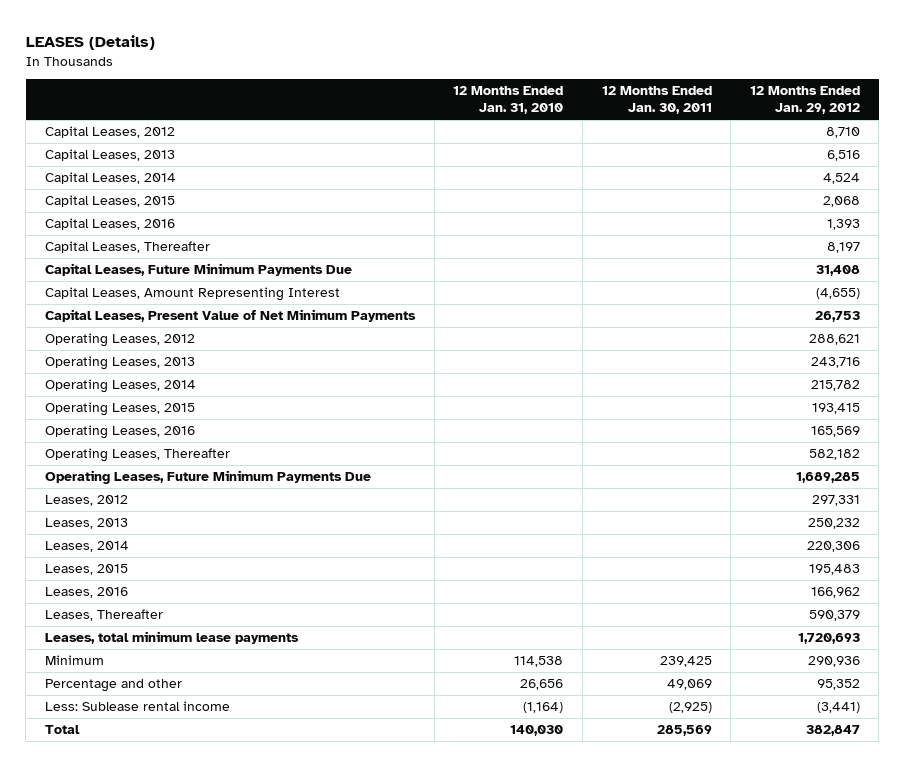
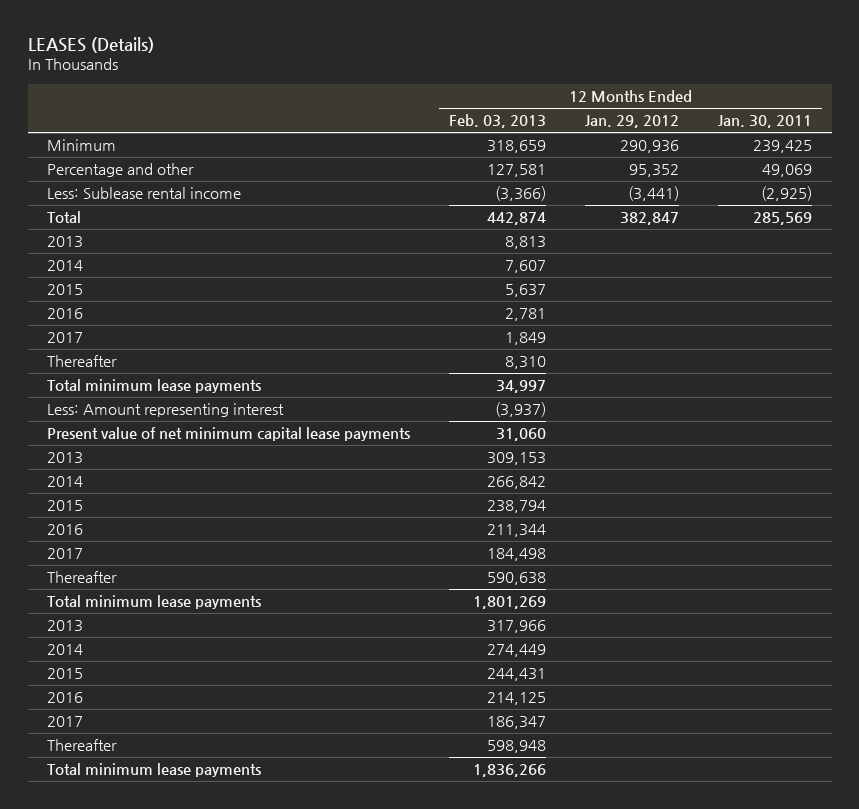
[453,86,564,115] 12 Months Ended Jan. 31, 2010 -> none
none -> [449,114,547,129] Feb. 03, 2013
[45,126,176,139] Capital Leases, 2012 -> none
[45,149,176,162] Capital Leases, 2013 -> none
[45,172,177,185] Capital Leases, 2014 -> none
[45,195,176,208] Capital Leases, 2015 -> none
[45,218,176,231] Capital Leases, 2016 -> none
[45,241,211,254] Capital Leases, Thereafter -> none
[45,263,353,277] Capital Leases, Future Minimum Payments Due -> none
[45,287,341,302] Capital Leases, Amount Representing Interest -> none
[45,309,417,323] Capital Leases, Present Value of Net Minimum Payments -> none
[45,333,196,348] Operating Leases, 2012 -> none
[45,356,196,371] Operating Leases, 2013 -> none
[45,379,197,394] Operating Leases, 2014 -> none
[45,402,196,417] Operating Leases, 2015 -> none
[45,425,196,440] Operating Leases, 2016 -> none
[45,448,231,463] Operating Leases, Thereafter -> none
[45,470,372,485] Operating Leases, Future Minimum Payments Due -> none
[45,495,129,507] Leases, 2012 -> none
[45,518,129,530] Leases, 2013 -> none
[45,541,130,553] Leases, 2014 -> none
[45,564,129,576] Leases, 2015 -> none
[45,587,129,599] Leases, 2016 -> none
[45,609,164,622] Leases, Thereafter -> none
[45,631,300,645] Leases, total minimum lease payments -> none
none -> [47,236,84,249] 2013
none -> [47,260,84,272] 2014
none -> [47,284,84,296] 2015
none -> [47,308,84,320] 2016
none -> [47,332,84,344] 2017
none -> [47,355,118,368] Thereafter
none -> [47,379,262,394] Total minimum lease payments
none -> [47,403,285,418] Less: Amount representing interest
none -> [47,427,411,442] Present value of net minimum capital lease payments
none -> [47,452,84,465] 2013
none -> [47,476,84,488] 2014
none -> [47,500,84,512] 2015
none -> [47,524,84,536] 2016
none -> [47,548,84,560] 2017
none -> [47,571,118,584] Thereafter
none -> [47,595,262,610] Total minimum lease payments
none -> [47,620,84,633] 2013
none -> [47,644,84,656] 2014
none -> [47,668,84,680] 2015
none -> [47,692,84,704] 2016
none -> [47,716,84,728] 2017
none -> [47,739,118,752] Thereafter
none -> [47,763,262,778] Total minimum lease payments

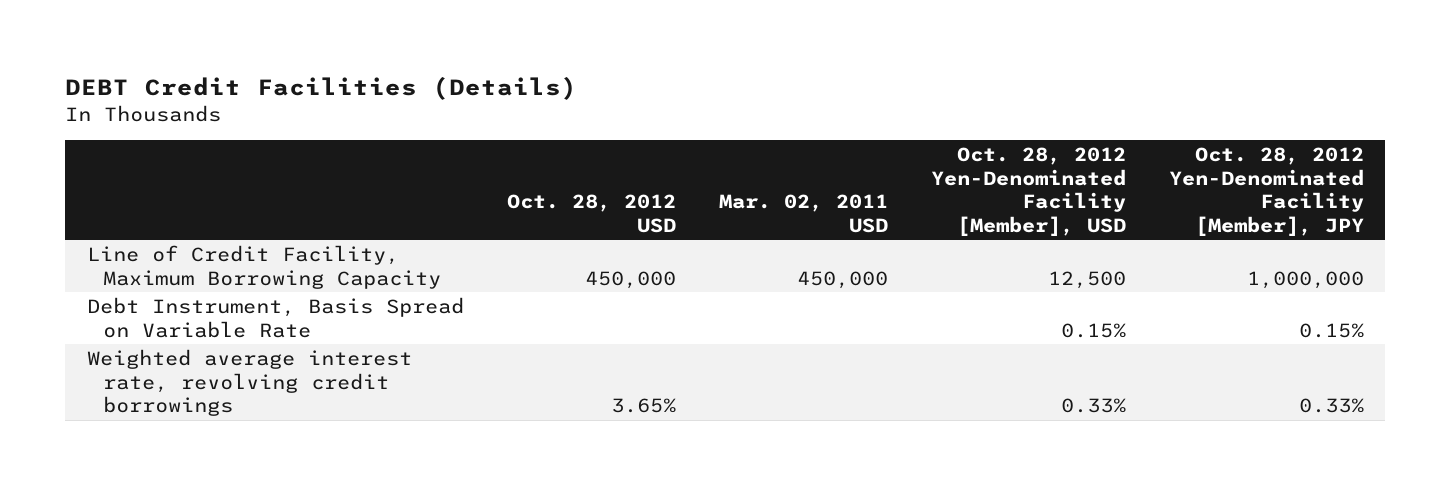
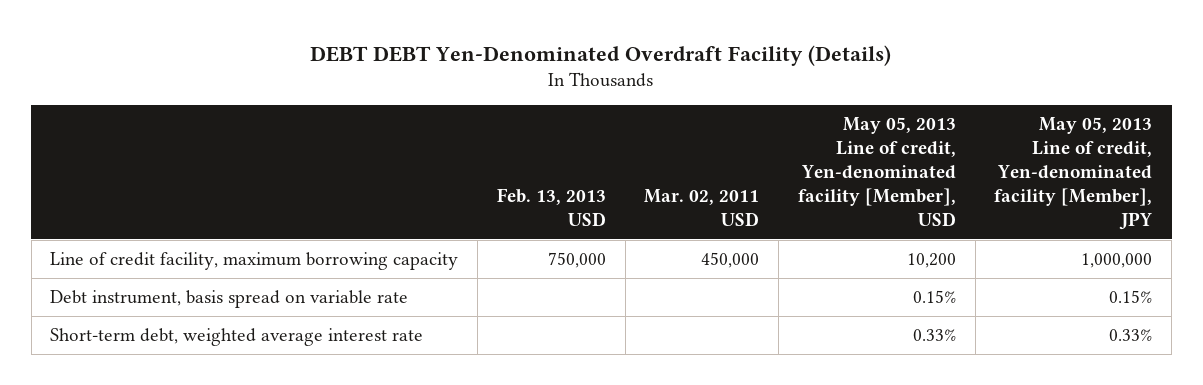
[65,75,578,100] DEBT Credit Facilities (Details) -> [310,44,892,66] DEBT DEBT Yen-Denominated Overdraft Facility (Details)
[506,194,676,233] Oct. 28, 2012 USD -> none
[930,147,1126,236] Oct. 28, 2012 Yen-Denominated Facility [Member], USD -> none
[1168,147,1364,236] Oct. 28, 2012 Yen-Denominated Facility [Member], JPY -> none
none -> [496,188,606,227] Feb. 13, 2013 USD
none -> [797,117,956,227] May 05, 2013 Line of credit, Yen-denominated facility [Member], USD
none -> [994,117,1153,231] May 05, 2013 Line of credit, Yen-denominated facility [Member], JPY
[86,245,441,289] Line of Credit Facility, Maximum Borrowing Capacity -> [50,252,459,271] Line of credit facility, maximum borrowing capacity
[86,297,464,338] Debt Instrument, Basis Spread on Variable Rate -> [50,290,409,309] Debt instrument, basis spread on variable rate
[86,349,412,417] Weighted average interest rate, revolving credit borrowings -> [50,328,424,347] Short-term debt, weighted average interest rate

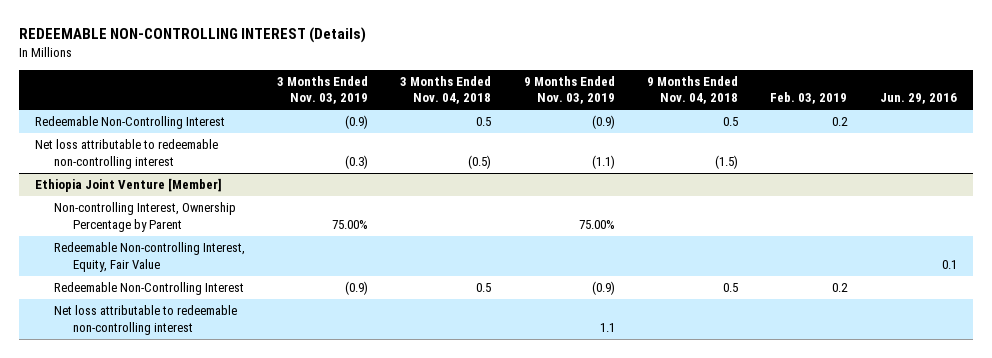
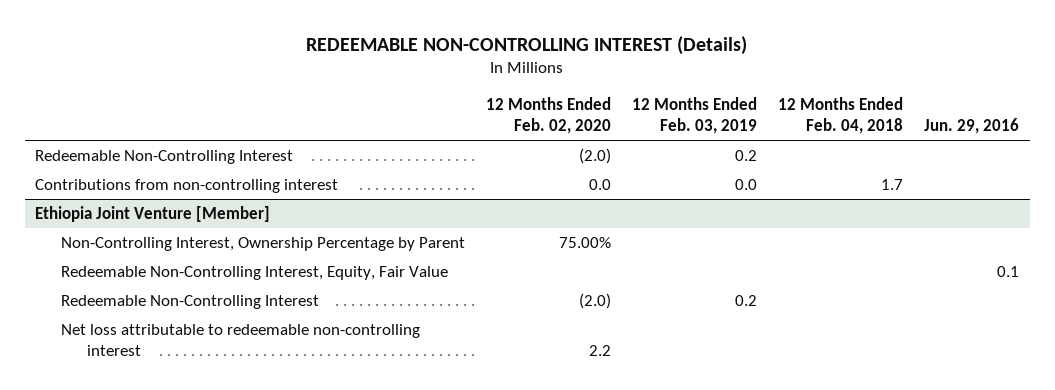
[277,75,369,105] 3 Months Ended Nov. 03, 2019 -> none
[400,75,492,105] 3 Months Ended Nov. 04, 2018 -> none
[523,75,615,105] 9 Months Ended Nov. 03, 2019 -> none
[647,75,739,105] 9 Months Ended Nov. 04, 2018 -> none
[770,92,848,105] Feb. 03, 2019 -> none
none -> [486,97,612,134] 12 Months Ended Feb. 02, 2020
none -> [632,97,758,134] 12 Months Ended Feb. 03, 2019
none -> [778,97,904,134] 12 Months Ended Feb. 04, 2018
[35,139,219,169] Net loss attributable to redeemable non-controlling interest -> none
none -> [35,179,339,194] Contributions from non-controlling interest
[53,202,236,232] Non-controlling Interest, Ownership Percentage by Parent -> [60,237,465,252] Non-Controlling Interest, Ownership Percentage by Parent
[53,242,245,272] Redeemable Non-controlling Interest, Equity, Fair Value -> [60,266,448,281] Redeemable Non-Controlling Interest, Equity, Fair Value

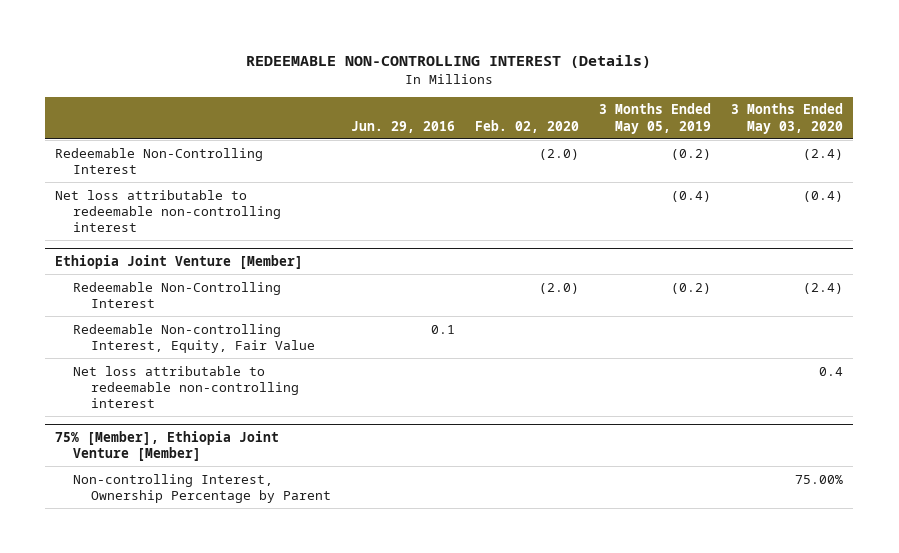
[486,97,612,134] 12 Months Ended Feb. 02, 2020 -> none
[632,97,758,134] 12 Months Ended Feb. 03, 2019 -> none
[778,97,904,134] 12 Months Ended Feb. 04, 2018 -> none
none -> [475,119,580,133] Feb. 02, 2020
none -> [599,103,712,134] 3 Months Ended May 05, 2019
none -> [731,103,844,134] 3 Months Ended May 03, 2020
[35,179,339,194] Contributions from non-controlling interest -> none
none -> [55,189,282,233] Net loss attributable to redeemable non-controlling interest
[60,237,465,252] Non-Controlling Interest, Ownership Percentage by Parent -> none
[60,266,448,281] Redeemable Non-Controlling Interest, Equity, Fair Value -> none
none -> [73,323,316,353] Redeemable Non-controlling Interest, Equity, Fair Value
none -> [55,430,280,462] 75% [Member], Ethiopia Joint Venture [Member]
none -> [73,473,332,503] Non-controlling Interest, Ownership Percentage by Parent

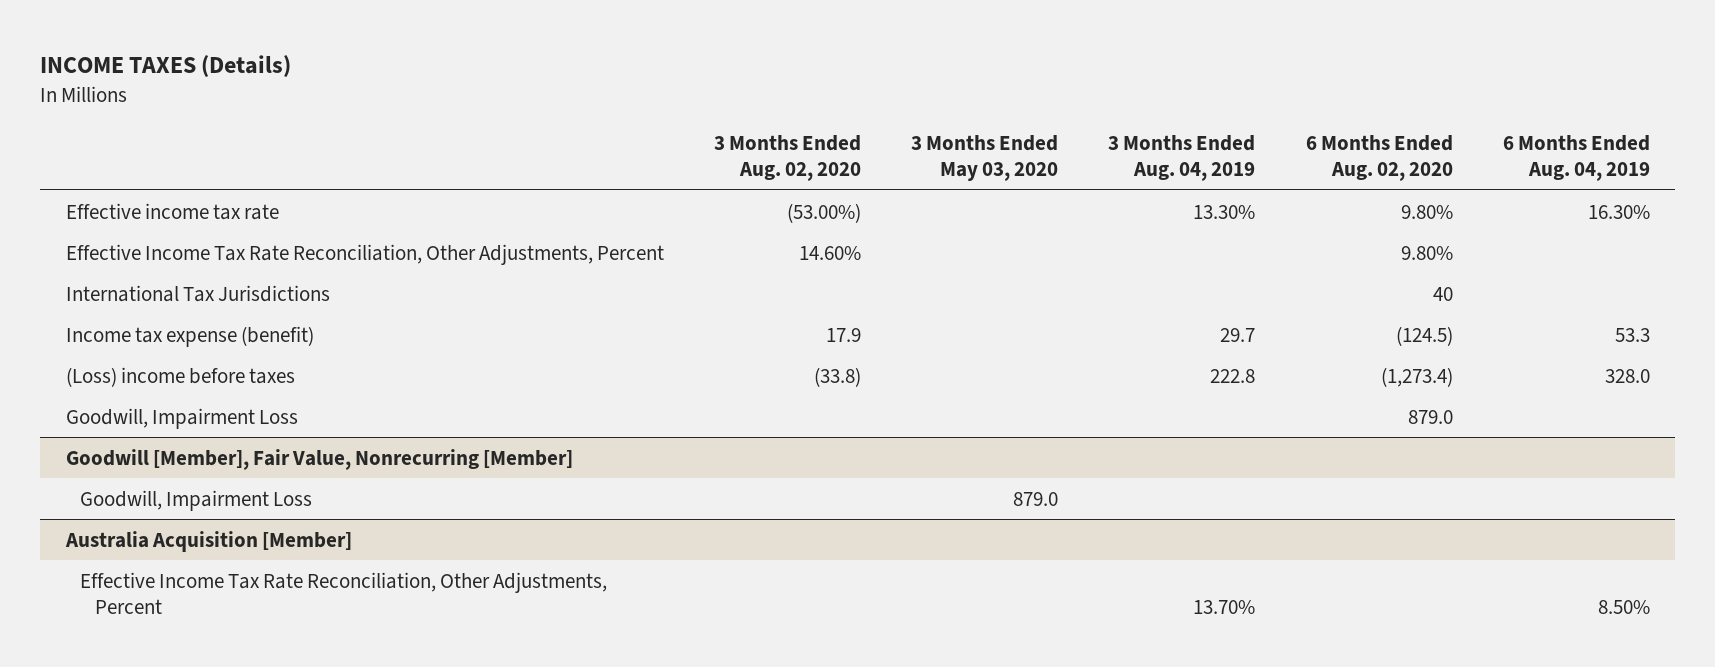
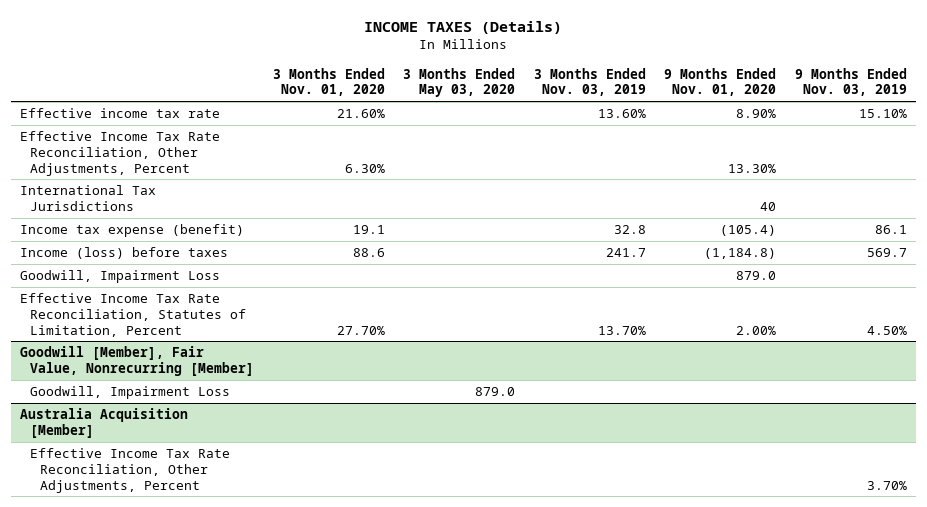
[713,135,861,182] 3 Months Ended Aug. 02, 2020 -> none
[1108,135,1256,182] 3 Months Ended Aug. 04, 2019 -> none
[1305,135,1453,182] 6 Months Ended Aug. 02, 2020 -> none
[1502,135,1650,182] 6 Months Ended Aug. 04, 2019 -> none
none -> [272,67,385,97] 3 Months Ended Nov. 01, 2020
none -> [533,67,646,97] 3 Months Ended Nov. 03, 2019
none -> [664,67,777,97] 9 Months Ended Nov. 01, 2020
none -> [794,67,907,97] 9 Months Ended Nov. 03, 2019
[65,366,295,387] (Loss) income before taxes -> [20,247,229,260] Income (loss) before taxes
none -> [20,293,247,337] Effective Income Tax Rate Reconciliation, Statutes of Limitation, Percent

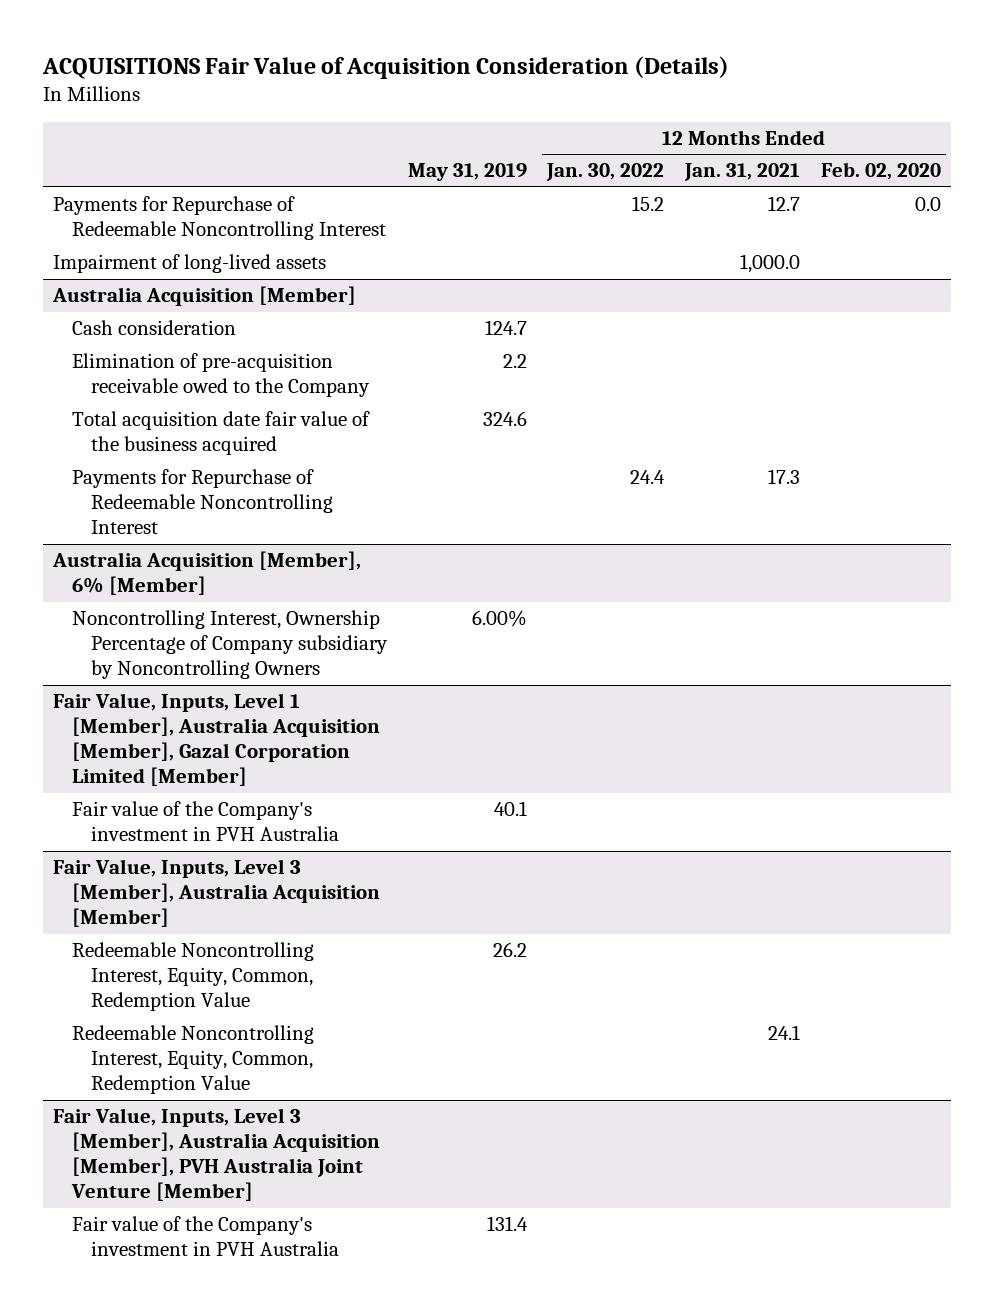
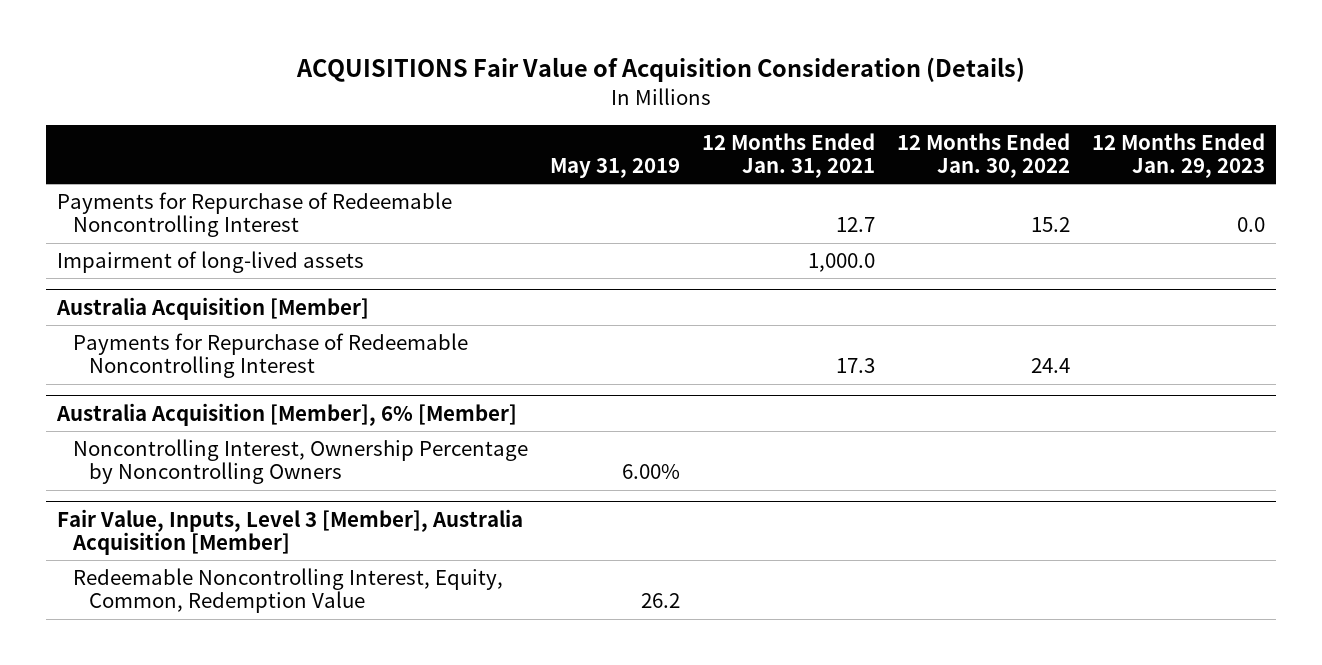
[820,162,941,181] Feb. 02, 2020 -> none
none -> [1092,132,1266,179] 12 Months Ended Jan. 29, 2023
[71,320,236,336] Cash consideration -> none
[71,353,370,398] Elimination of pre-acquisition receivable owed to the Company -> none
[71,411,370,456] Total acquisition date fair value of the business acquired -> none
[52,693,380,787] Fair Value, Inputs, Level 1 [Member], Australia Acquisition [Member], Gazal Corporation Limited [Member] -> none
[71,801,339,842] Fair value of the Company's investment in PVH Australia -> none
[71,610,388,680] Noncontrolling Interest, Ownership Percentage of Company subsidiary by Noncontrolling Owners -> [73,438,529,485] Noncontrolling Interest, Ownership Percentage by Noncontrolling Owners
[71,1025,314,1095] Redeemable Noncontrolling Interest, Equity, Common, Redemption Value -> none
[52,1108,380,1202] Fair Value, Inputs, Level 3 [Member], Australia Acquisition [Member], PVH Australia Joint Venture [Member] -> none
[71,1216,339,1257] Fair value of the Company's investment in PVH Australia -> none

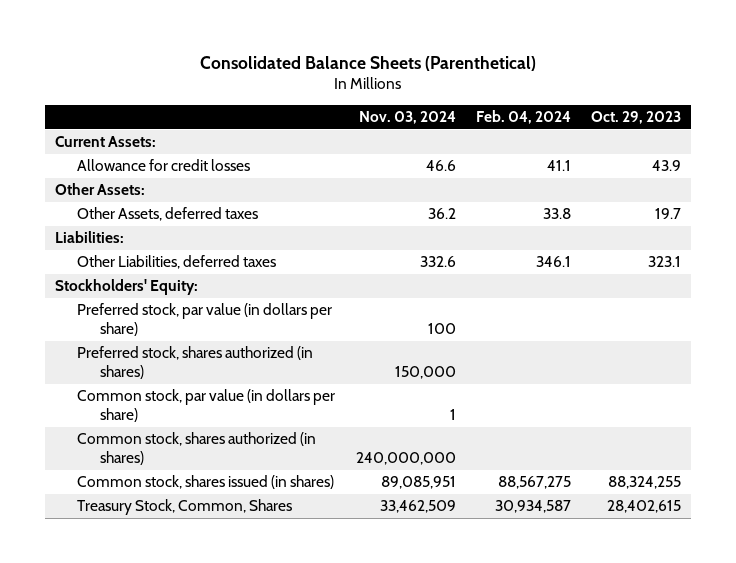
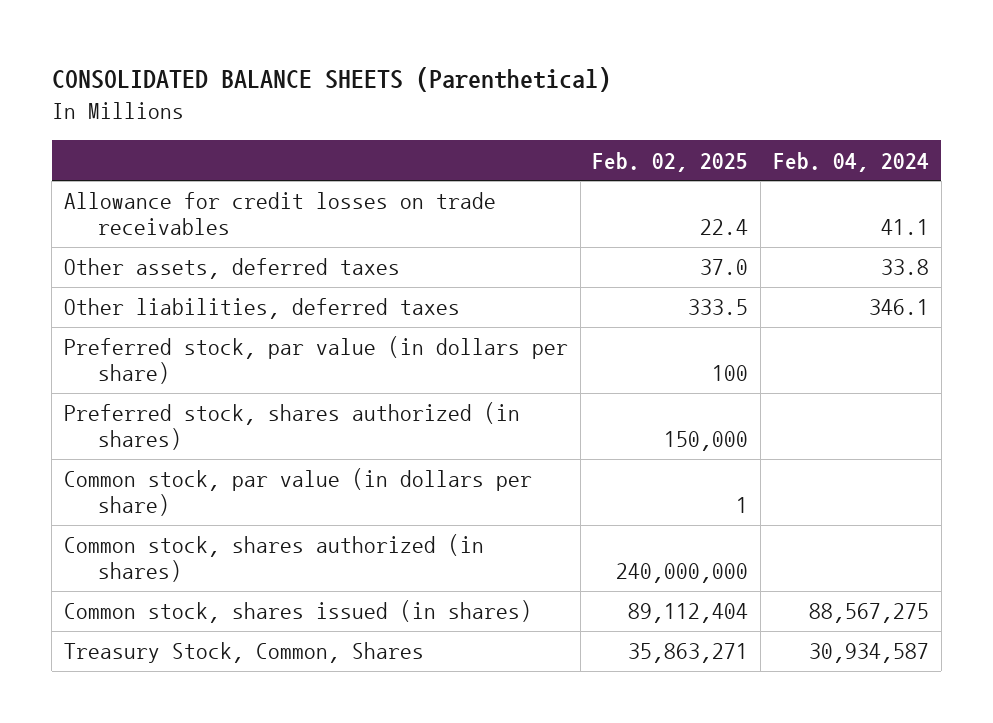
[200,55,537,71] Consolidated Balance Sheets (Parenthetical) -> [51,66,611,92] CONSOLIDATED BALANCE SHEETS (Parenthetical)
[358,110,456,124] Nov. 03, 2024 -> none
[591,110,682,124] Oct. 29, 2023 -> none
none -> [592,151,749,172] Feb. 02, 2025
[55,136,157,148] Current Assets: -> none
[55,183,146,196] Other Assets: -> none
[55,231,125,244] Liabilities: -> none
[55,279,199,296] Stockholders' Equity: -> none
[77,159,251,172] Allowance for credit losses -> [63,192,496,236] Allowance for credit losses on trade receivables
[77,207,259,222] Other Assets, deferred taxes -> [63,258,400,280] Other assets, deferred taxes
[77,255,277,270] Other Liabilities, deferred taxes -> [63,298,460,320] Other liabilities, deferred taxes

